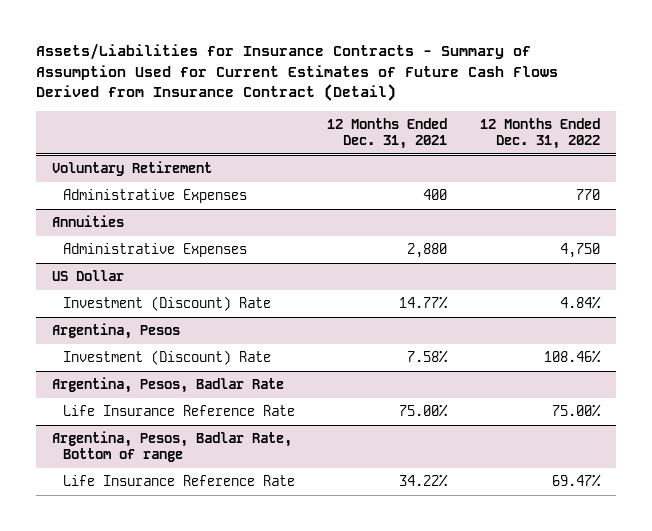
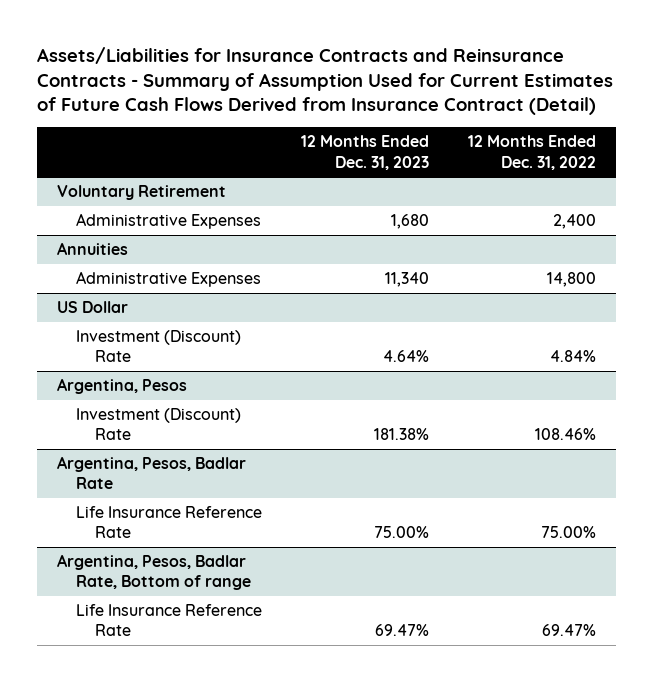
[35,43,558,102] Assets/Liabilities for Insurance Contracts - Summary of Assumption Used for Current Estimates of Future Cash Flows Derived from Insurance Contract (Detail) -> [37,46,614,116] Assets/Liabilities for Insurance Contracts and Reinsurance Contracts - Summary of Assumption Used for Current Estimates of Future Cash Flows Derived from Insurance Contract (Detail)
[327,117,448,149] 12 Months Ended Dec. 31, 2021 -> none
none -> [301,135,430,170] 12 Months Ended Dec. 31, 2023
[575,188,600,200] 770 -> [553,214,597,230] 2,400
[559,242,600,258] 4,750 -> [547,272,597,288] 14,800

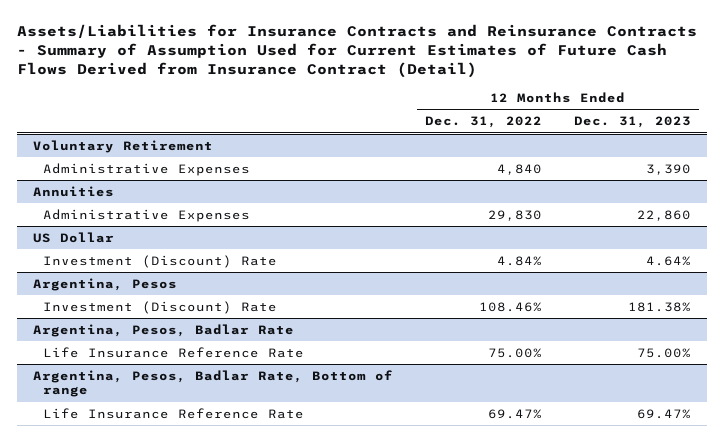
[391,214,430,230] 1,680 -> [646,163,692,175] 3,390
[553,214,597,230] 2,400 -> [497,163,543,175] 4,840
[385,272,430,288] 11,340 -> [637,209,692,221] 22,860
[547,272,597,288] 14,800 -> [488,209,543,221] 29,830

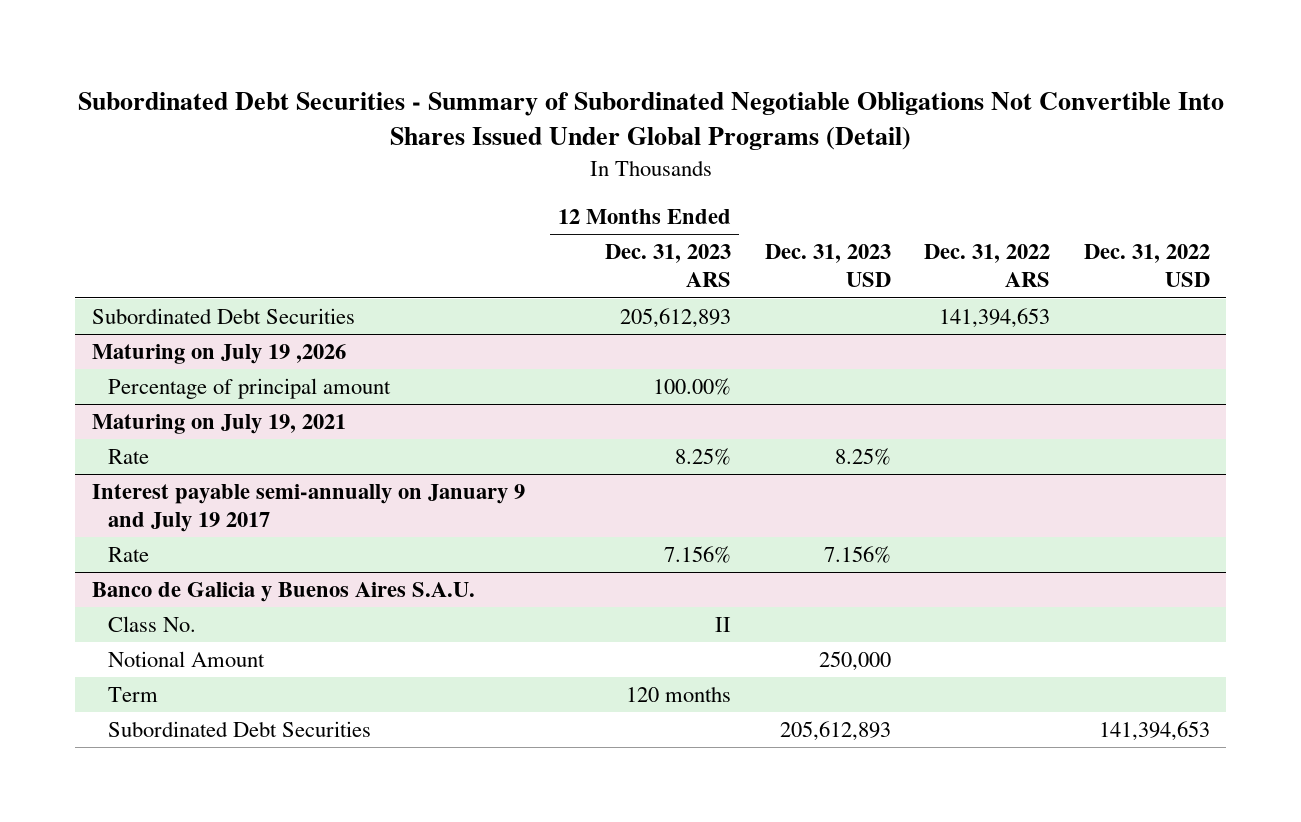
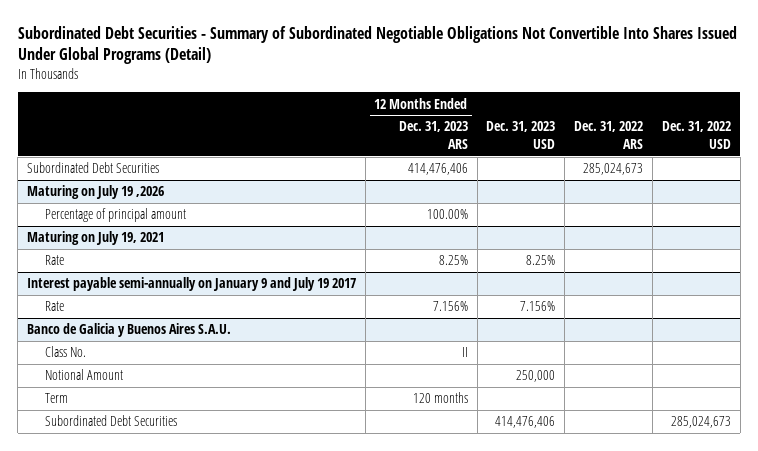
[620,308,732,329] 205,612,893 -> [407,163,468,176] 414,476,406
[939,308,1051,329] 141,394,653 -> [583,163,644,176] 285,024,673
[779,721,891,742] 205,612,893 -> [495,416,556,429] 414,476,406
[1098,721,1210,742] 141,394,653 -> [670,416,731,429] 285,024,673

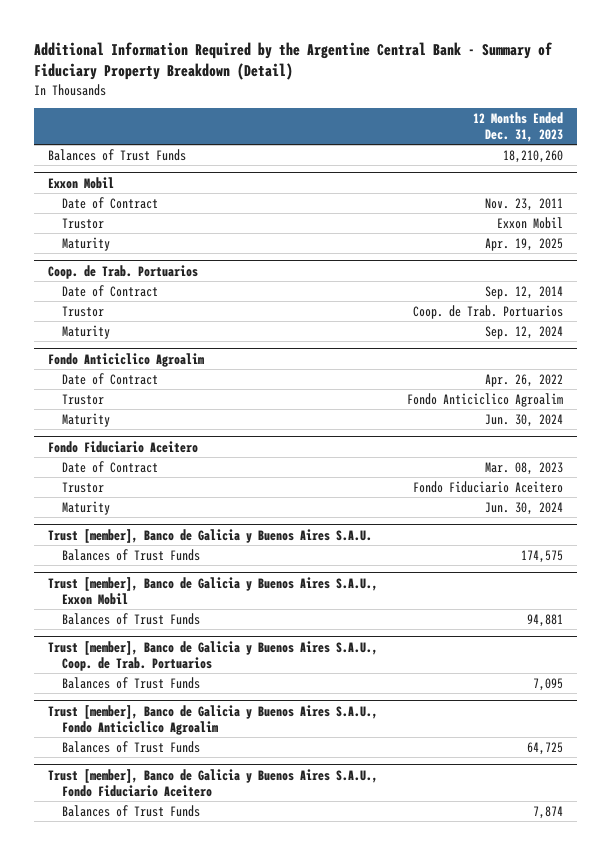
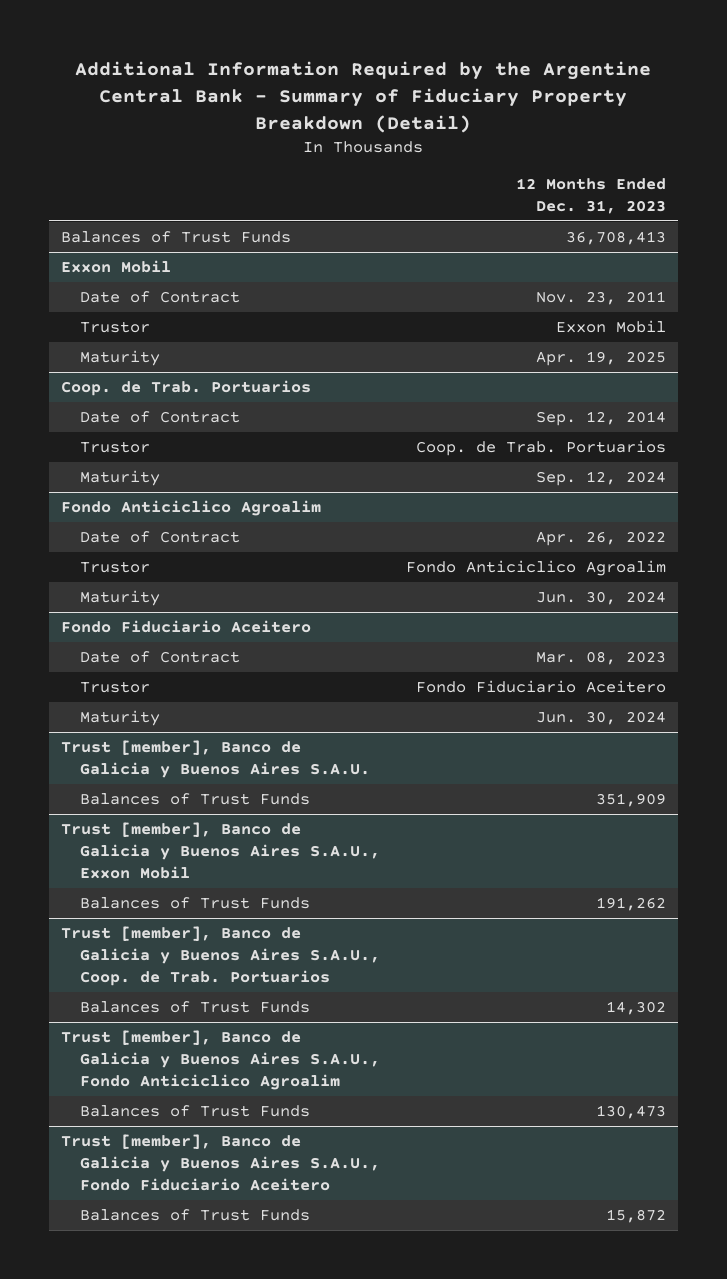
[502,149,563,163] 18,210,260 -> [565,230,666,245] 36,708,413
[520,549,563,563] 174,575 -> [595,792,666,807] 351,909
[526,613,563,627] 94,881 -> [595,896,666,911] 191,262
[532,677,563,691] 7,095 -> [605,1000,666,1015] 14,302
[526,741,563,755] 64,725 -> [595,1104,666,1119] 130,473
[532,805,563,819] 7,874 -> [605,1208,666,1223] 15,872

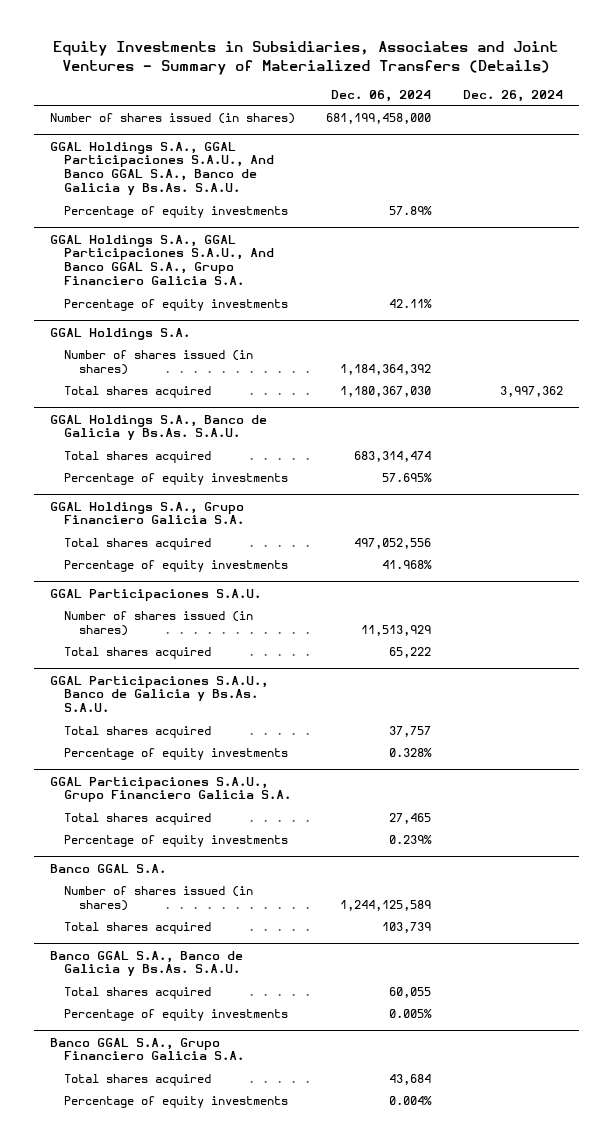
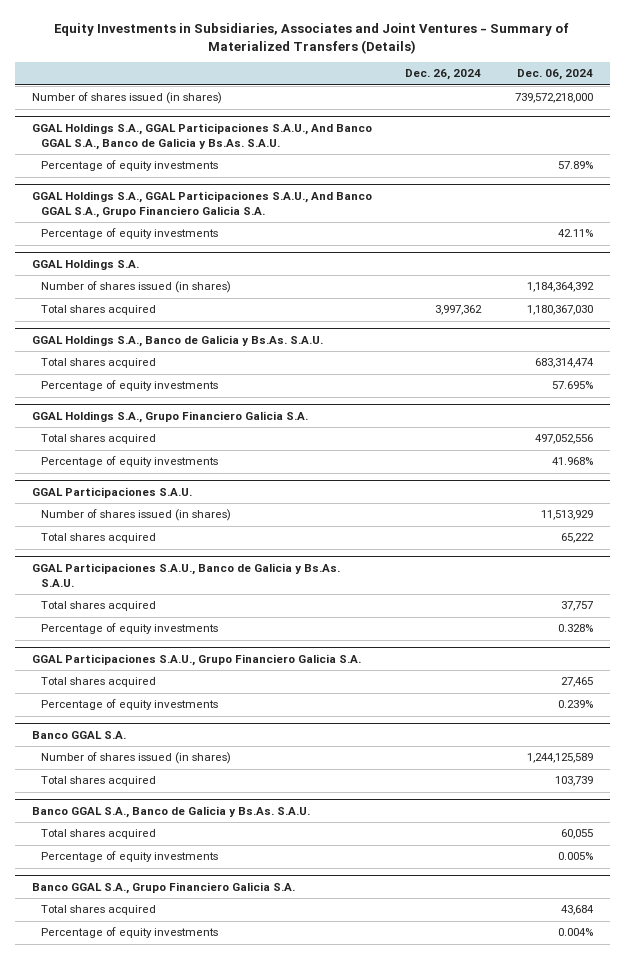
[326,112,432,124] 681,199,458,000 -> [514,93,593,104] 739,572,218,000

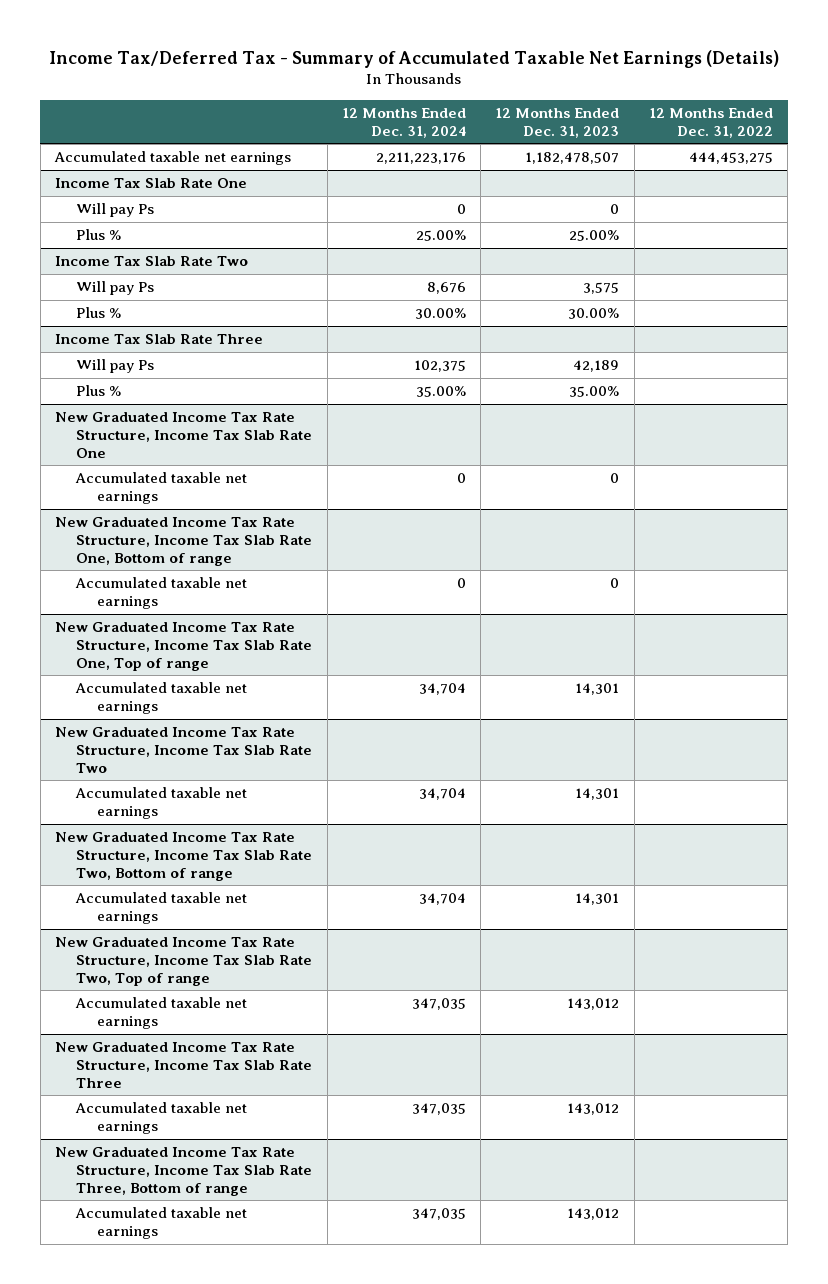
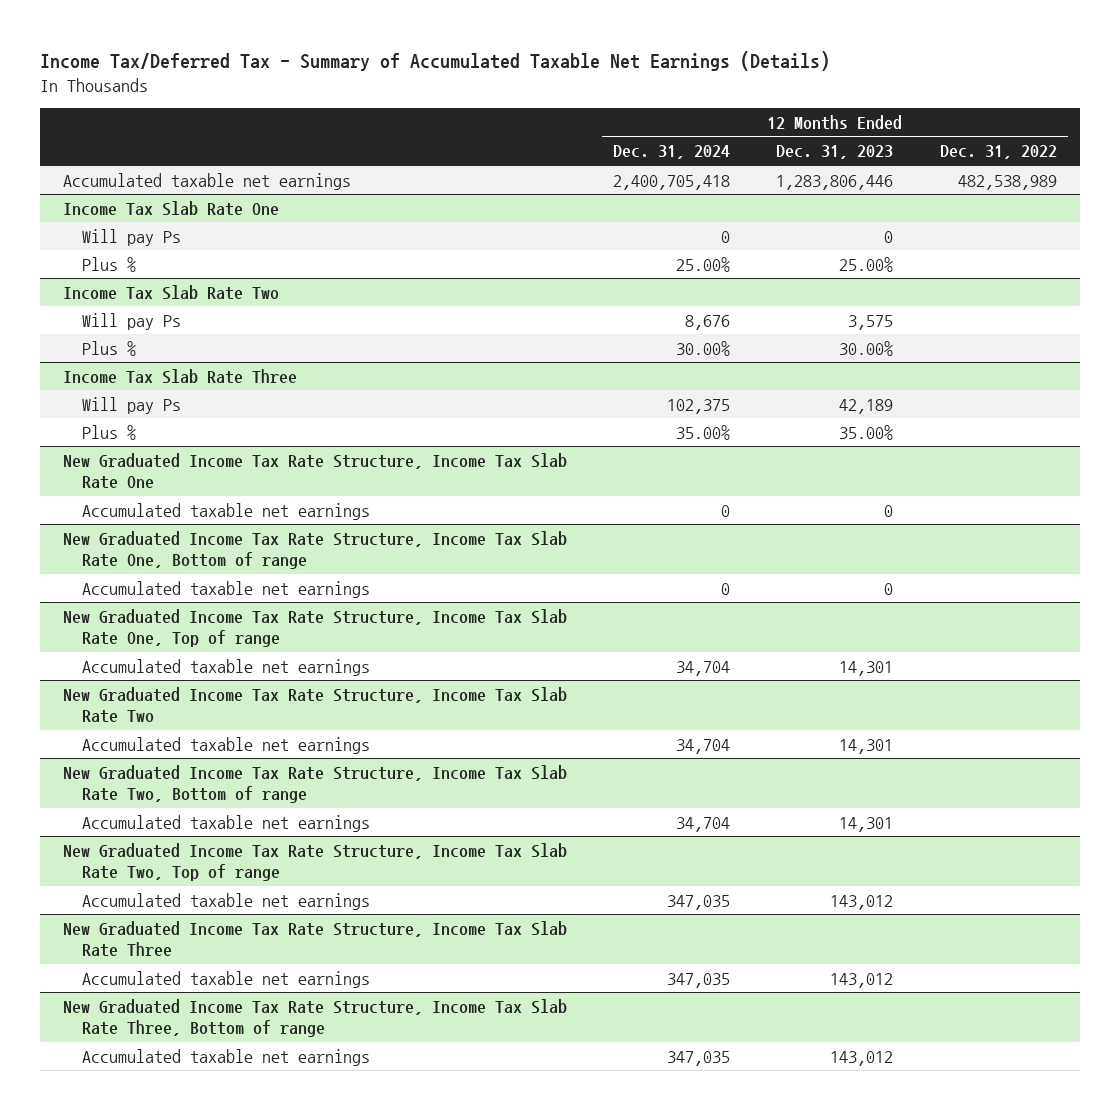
[375,152,466,165] 2,211,223,176 -> [613,174,731,190] 2,400,705,418
[525,152,620,165] 1,182,478,507 -> [776,174,894,190] 1,283,806,446
[689,152,774,165] 444,453,275 -> [957,174,1057,190] 482,538,989

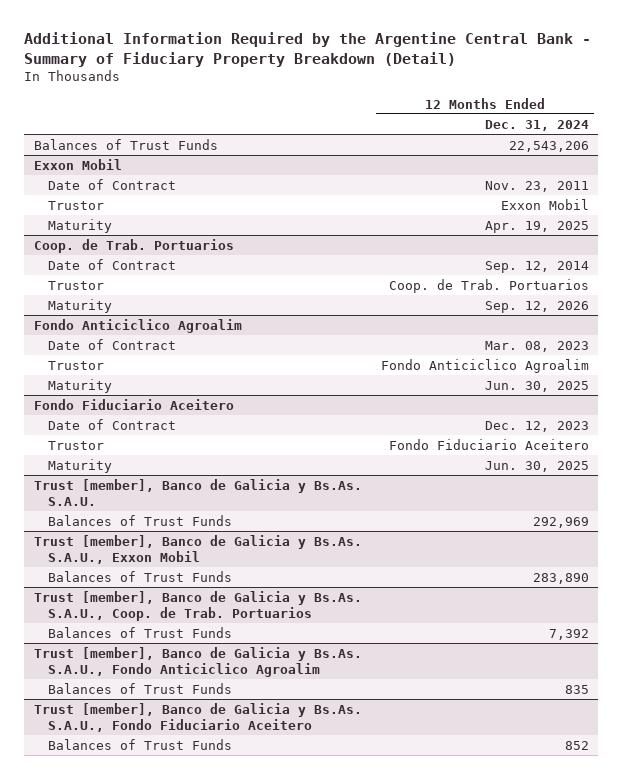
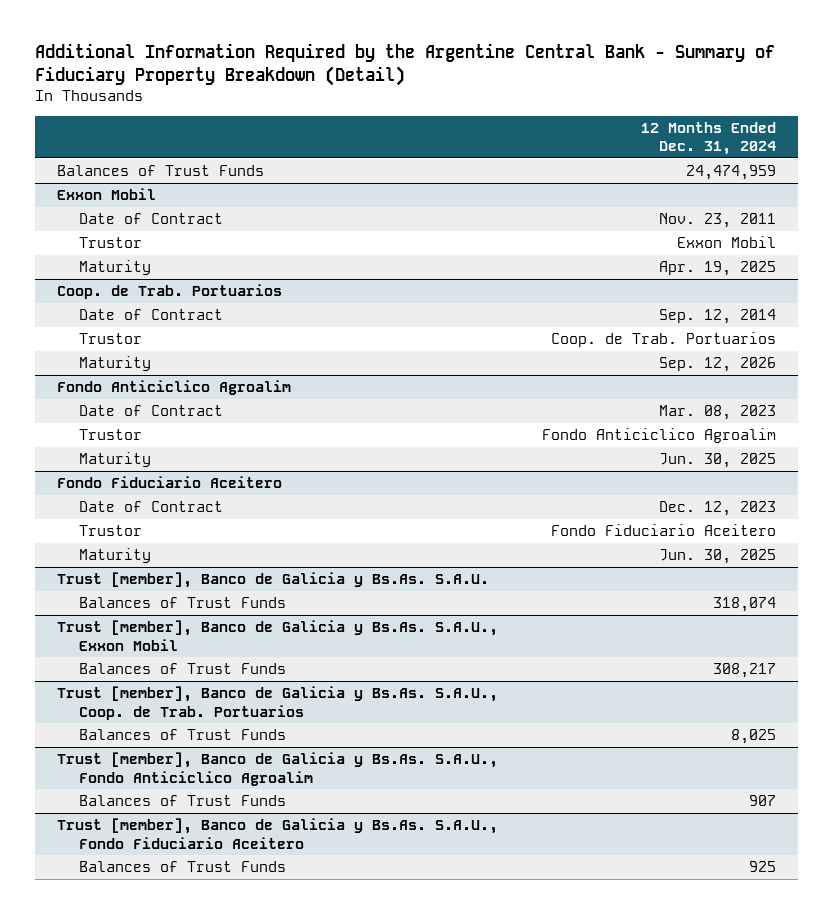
[508,140,589,152] 22,543,206 -> [685,164,776,180] 24,474,959
[532,516,589,528] 292,969 -> [712,596,776,612] 318,074
[532,572,589,584] 283,890 -> [712,662,776,678] 308,217
[548,628,589,640] 7,392 -> [730,728,776,744] 8,025
[564,684,589,694] 835 -> [748,794,776,806] 907
[564,740,589,750] 852 -> [748,860,776,872] 925

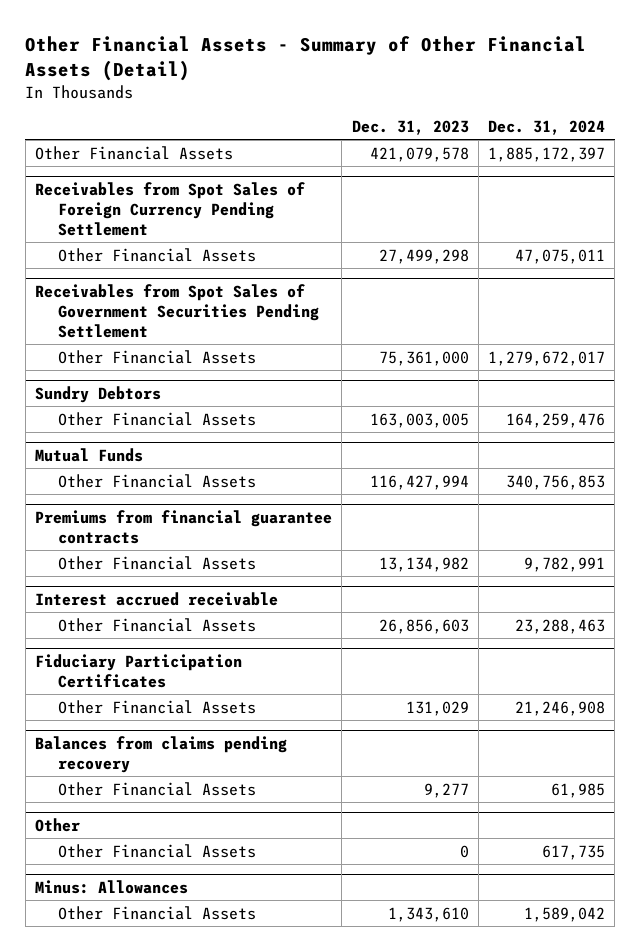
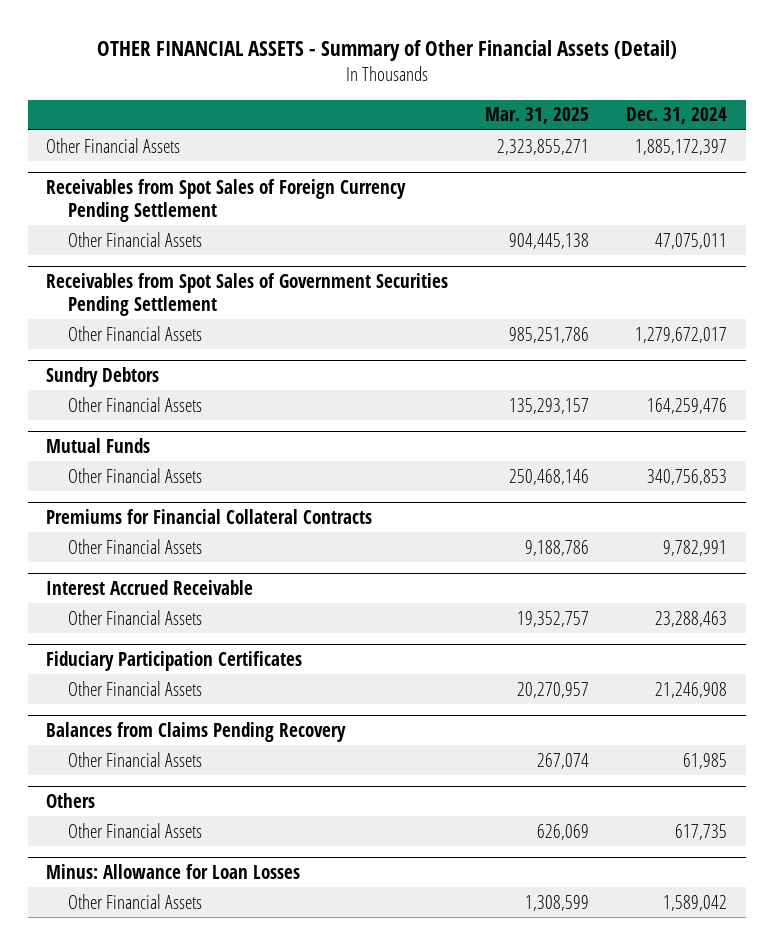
[25,35,587,81] Other Financial Assets - Summary of Other Financial Assets (Detail) -> [96,40,677,62] OTHER FINANCIAL ASSETS - Summary of Other Financial Assets (Detail)
[351,120,469,136] Dec. 31, 2023 -> none
none -> [485,107,590,125] Mar. 31, 2025
[35,509,333,544] Premiums from financial guarantee contracts -> [46,508,373,524] Premiums for Financial Collateral Contracts
[35,591,279,606] Interest accrued receivable -> [46,579,254,595] Interest Accrued Receivable
[35,735,288,773] Balances from claims pending recovery -> [46,721,347,742] Balances from Claims Pending Recovery
[35,817,81,832] Other -> [46,792,96,808] Others
[35,879,189,894] Minus: Allowances -> [46,863,301,879] Minus: Allowance for Loan Losses

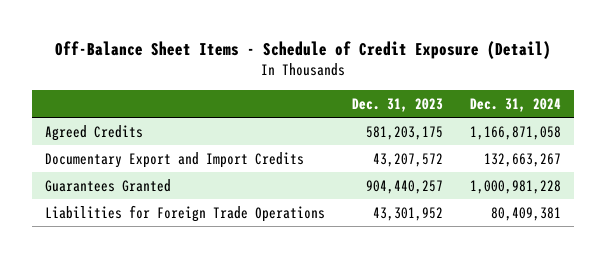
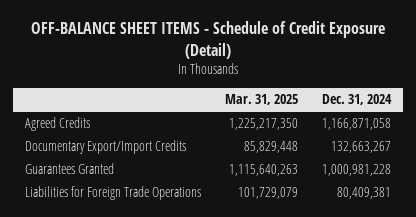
[55,40,552,59] Off-Balance Sheet Items - Schedule of Credit Exposure (Detail) -> [30,21,385,59] OFF-BALANCE SHEET ITEMS - Schedule of Credit Exposure (Detail)
[352,97,444,112] Dec. 31, 2023 -> none
none -> [224,94,298,106] Mar. 31, 2025
[45,151,305,168] Documentary Export and Import Credits -> [25,140,187,155] Documentary Export/Import Credits

